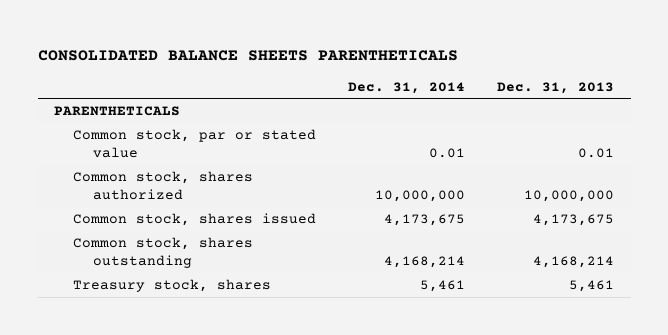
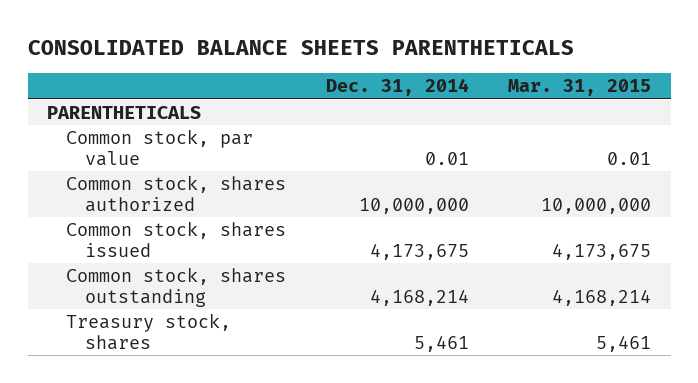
[497,81,615,94] Dec. 31, 2013 -> none
none -> [508,79,652,97] Mar. 31, 2015
[73,129,317,158] Common stock, par or stated value -> [66,128,254,166] Common stock, par value

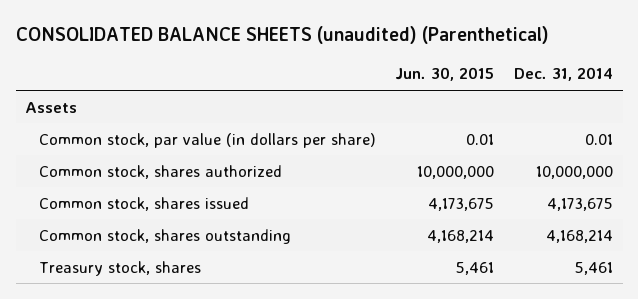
[27,40,574,56] CONSOLIDATED BALANCE SHEETS PARENTHETICALS -> [15,26,549,45] CONSOLIDATED BALANCE SHEETS (unaudited) (Parenthetical)
[508,79,652,97] Mar. 31, 2015 -> none
none -> [395,67,495,82] Jun. 30, 2015
[47,105,202,119] PARENTHETICALS -> none
none -> [25,101,78,113] Assets
[66,128,254,166] Common stock, par value -> [39,132,377,148] Common stock, par value (in dollars per share)

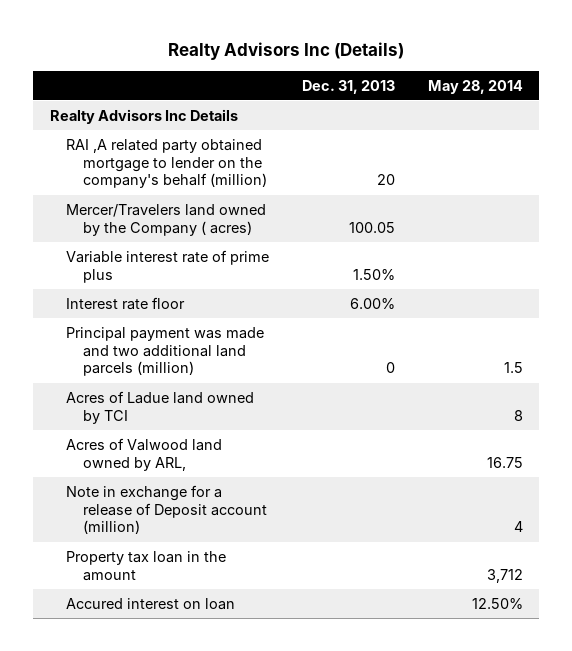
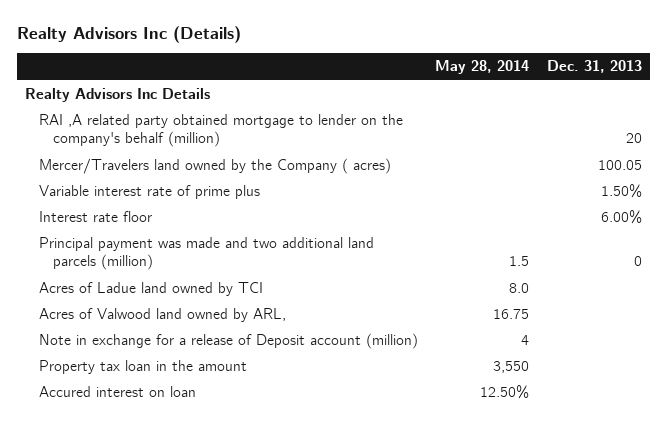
[513,409,523,421] 8 -> [509,283,530,294] 8.0
[486,568,523,583] 3,712 -> [493,361,530,374] 3,550

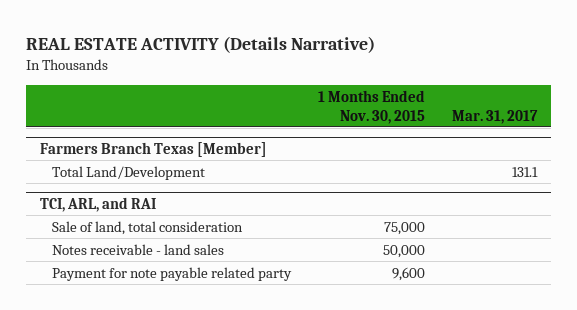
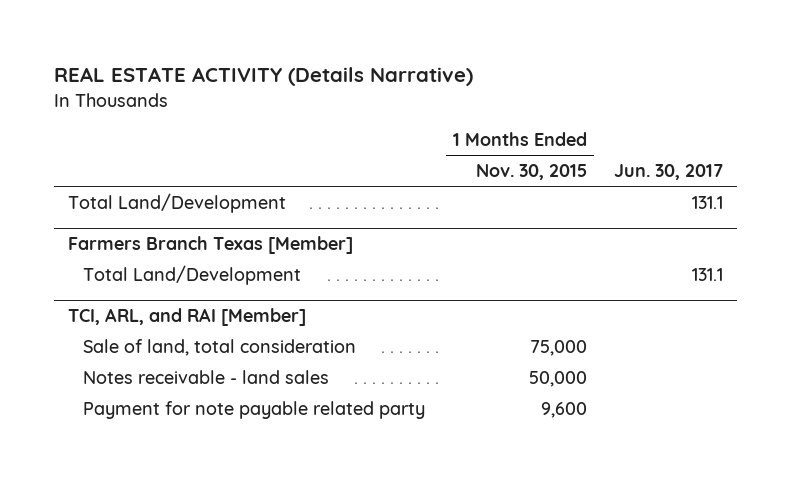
[452,109,539,124] Mar. 31, 2017 -> none
none -> [614,164,724,181] Jun. 30, 2017
none -> [68,192,287,213] Total Land/Development
[39,197,156,213] TCI, ARL, and RAI -> [68,308,307,327] TCI, ARL, and RAI [Member]

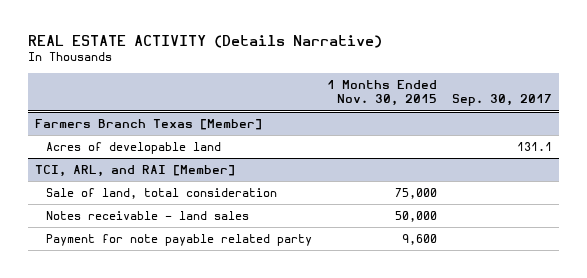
[614,164,724,181] Jun. 30, 2017 -> none
none -> [452,94,553,107] Sep. 30, 2017
[68,192,287,213] Total Land/Development -> none
[83,264,302,285] Total Land/Development -> [46,141,222,154] Acres of developable land

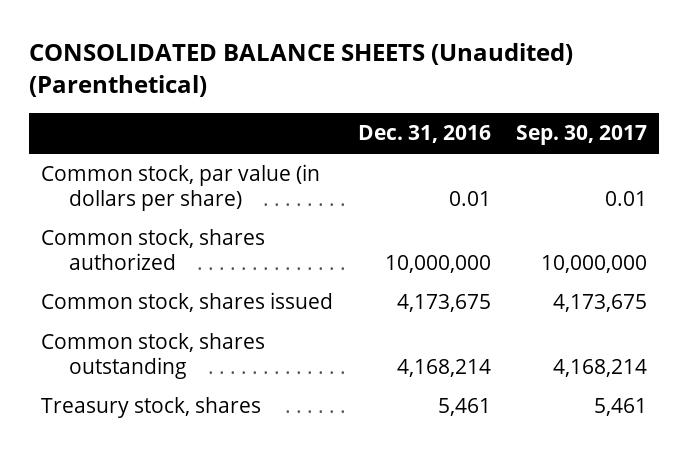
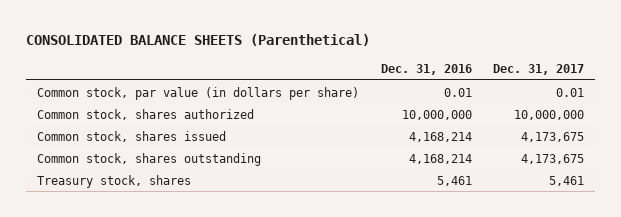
[29,42,574,97] CONSOLIDATED BALANCE SHEETS (Unaudited) (Parenthetical) -> [26,34,371,47] CONSOLIDATED BALANCE SHEETS (Parenthetical)
[515,125,647,146] Sep. 30, 2017 -> none
none -> [492,64,584,76] Dec. 31, 2017
[396,294,491,313] 4,173,675 -> [408,131,472,142] 4,168,214

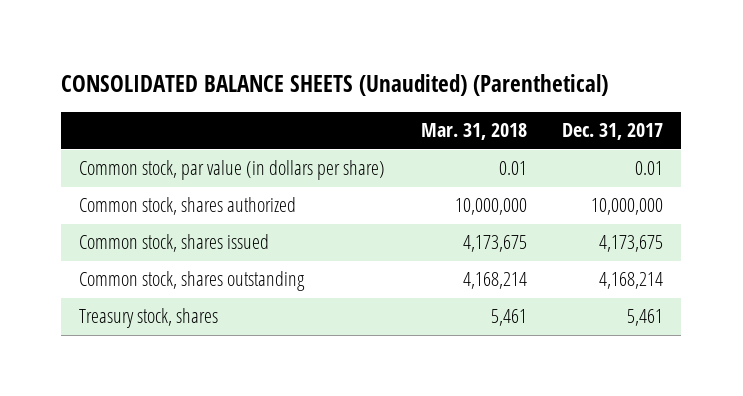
[26,34,371,47] CONSOLIDATED BALANCE SHEETS (Parenthetical) -> [61,73,609,96] CONSOLIDATED BALANCE SHEETS (Unaudited) (Parenthetical)
[380,64,472,76] Dec. 31, 2016 -> none
none -> [420,123,527,141] Mar. 31, 2018
[520,153,584,164] 4,173,675 -> [599,272,664,290] 4,168,214

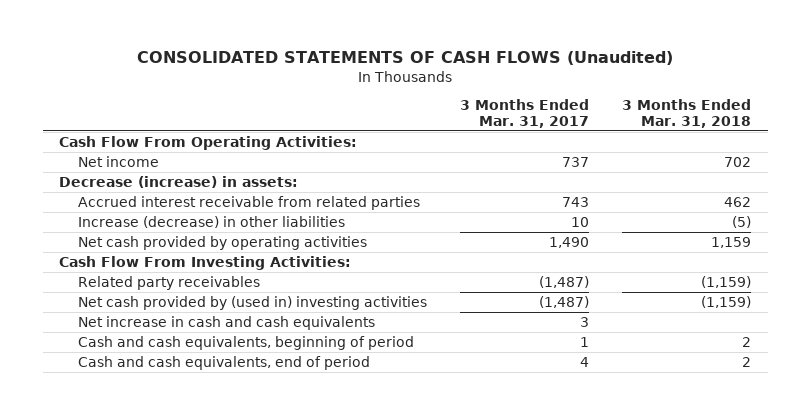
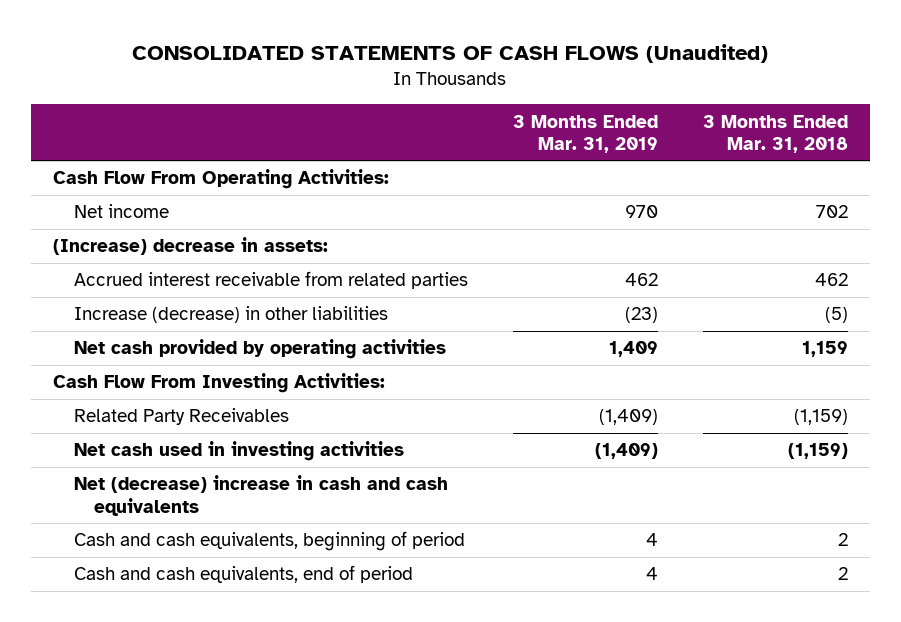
[459,98,589,128] 3 Months Ended Mar. 31, 2017 -> none
none -> [512,114,658,153] 3 Months Ended Mar. 31, 2019
[59,175,299,188] Decrease (increase) in assets: -> [53,237,329,256] (Increase) decrease in assets:
[77,275,260,290] Related party receivables -> [73,408,289,426] Related Party Receivables
[77,295,427,310] Net cash provided by (used in) investing activities -> [73,441,404,462] Net cash used in investing activities
[77,315,375,330] Net increase in cash and cash equivalents -> [73,475,448,516] Net (decrease) increase in cash and cash equivalents

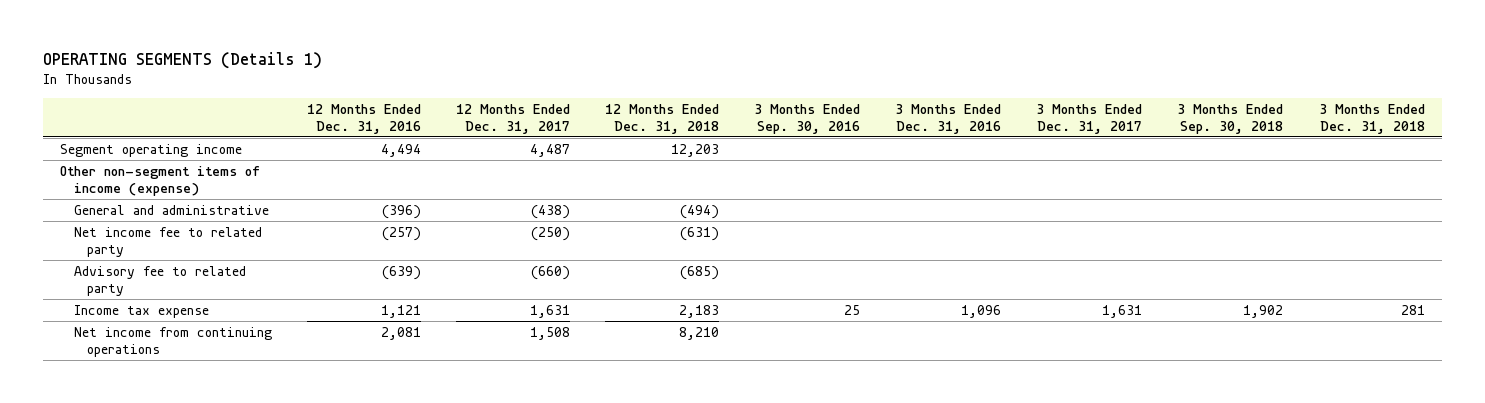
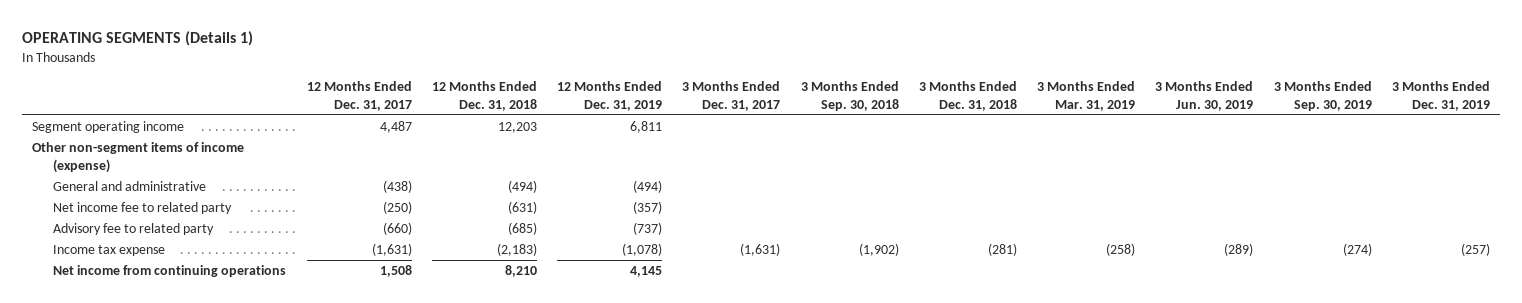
[306,104,421,134] 12 Months Ended Dec. 31, 2016 -> none
[754,104,861,134] 3 Months Ended Sep. 30, 2016 -> none
[895,104,1002,134] 3 Months Ended Dec. 31, 2016 -> none
none -> [557,81,663,111] 12 Months Ended Dec. 31, 2019
none -> [1037,81,1136,111] 3 Months Ended Mar. 31, 2019
none -> [1155,81,1254,111] 3 Months Ended Jun. 30, 2019
none -> [1273,81,1372,111] 3 Months Ended Sep. 30, 2019
none -> [1391,81,1490,111] 3 Months Ended Dec. 31, 2019
[529,304,570,318] 1,631 -> [371,243,412,257] (1,631)
[678,304,719,318] 2,183 -> [496,243,537,257] (2,183)
[1102,304,1143,318] 1,631 -> [740,243,781,257] (1,631)
[1243,304,1284,318] 1,902 -> [858,243,899,257] (1,902)
[1400,304,1425,315] 281 -> [987,243,1017,257] (281)

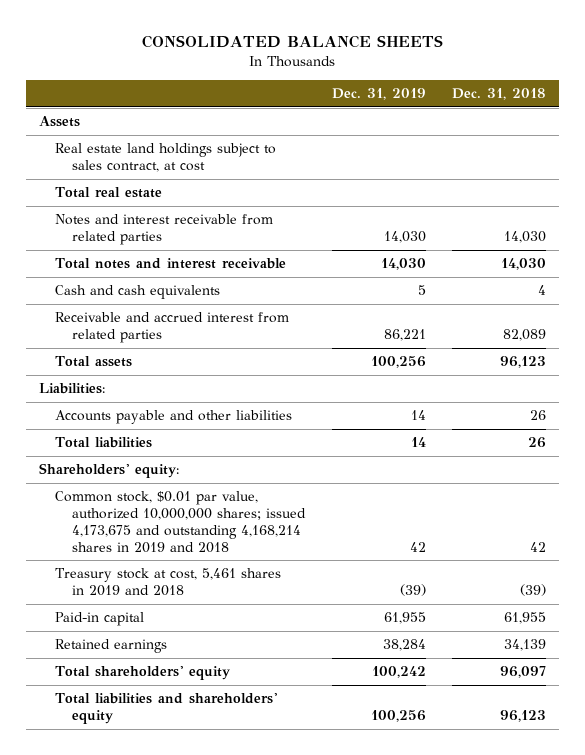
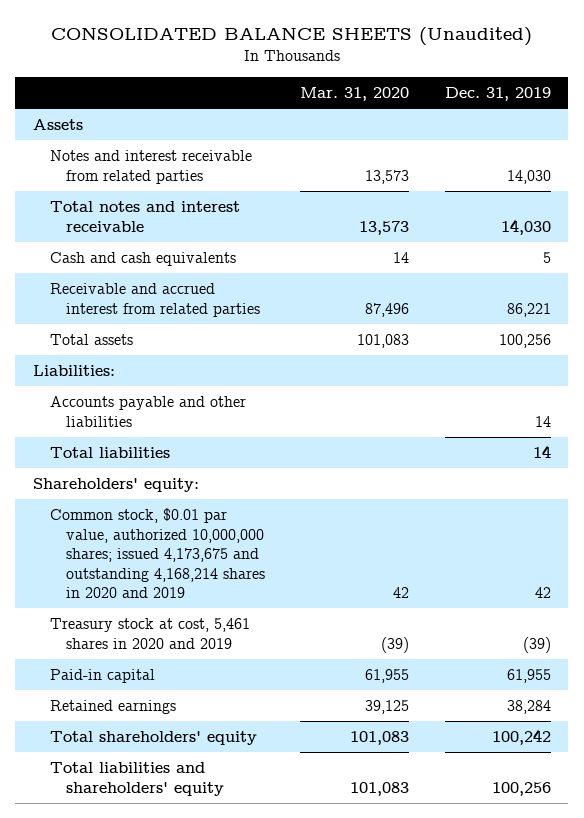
[142,35,444,49] CONSOLIDATED BALANCE SHEETS -> [50,26,532,46] CONSOLIDATED BALANCE SHEETS (Unaudited)
[451,88,546,101] Dec. 31, 2018 -> none
none -> [300,87,410,102] Mar. 31, 2020
[55,143,277,173] Real estate land holdings subject to sales contract, at cost -> none
[55,187,163,199] Total real estate -> none
[55,491,307,553] Common stock, $0.01 par value, authorized 10,000,000 shares; issued 4,173,675 and outstanding 4,168,214 shares in 2019 and 2018 -> [49,508,266,599] Common stock, $0.01 par value, authorized 10,000,000 shares; issued 4,173,675 and outstanding 4,168,214 shares in 2020 and 2019
[55,568,282,597] Treasury stock at cost, 5,461 shares in 2019 and 2018 -> [49,618,250,649] Treasury stock at cost, 5,461 shares in 2020 and 2019

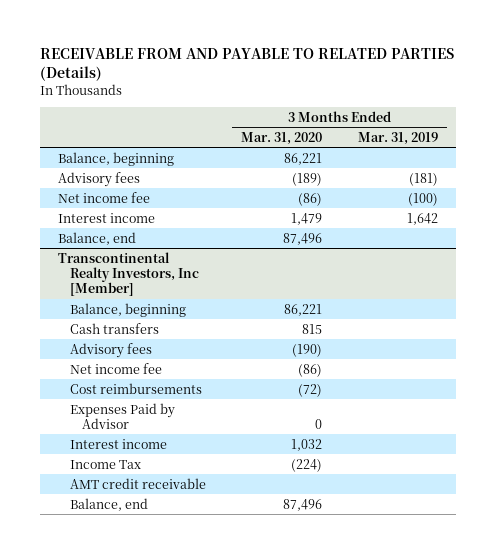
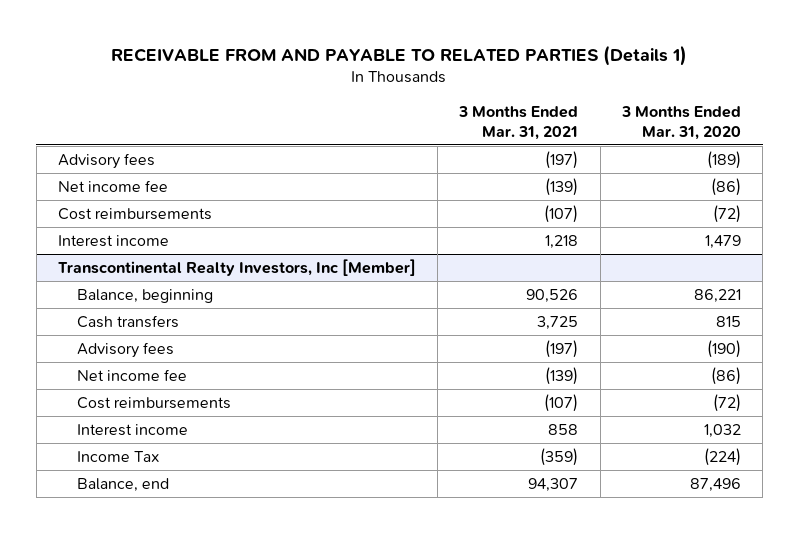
[39,48,454,82] RECEIVABLE FROM AND PAYABLE TO RELATED PARTIES (Details) -> [111,44,688,66] RECEIVABLE FROM AND PAYABLE TO RELATED PARTIES (Details 1)
[357,131,438,145] Mar. 31, 2019 -> none
none -> [458,105,579,140] 3 Months Ended Mar. 31, 2021
[57,151,174,166] Balance, beginning -> none
none -> [57,207,212,220] Cost reimbursements
[57,231,136,245] Balance, end -> none
[69,402,175,429] Expenses Paid by Advisor -> none
[69,477,206,489] AMT credit receivable -> none

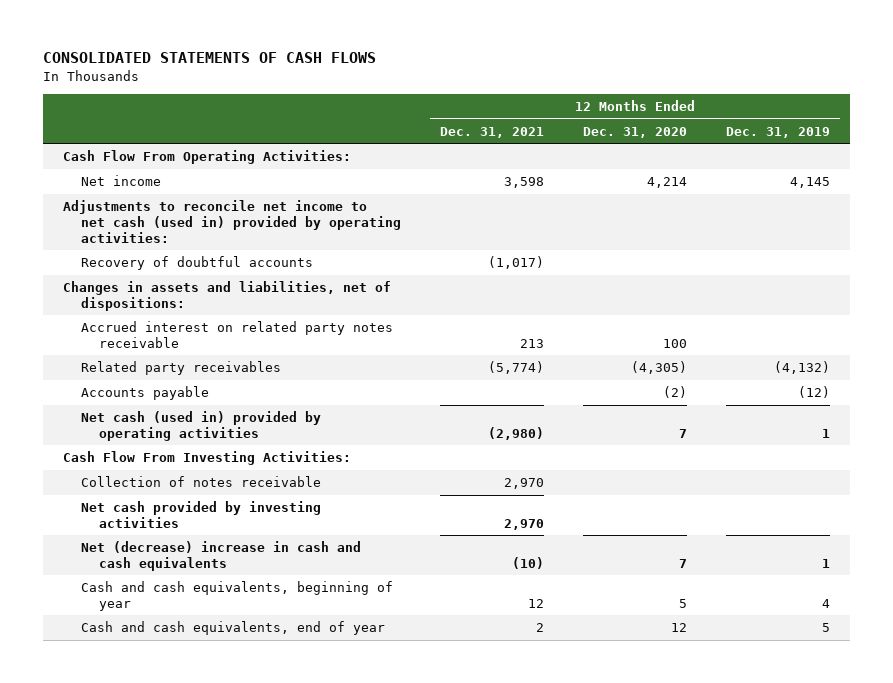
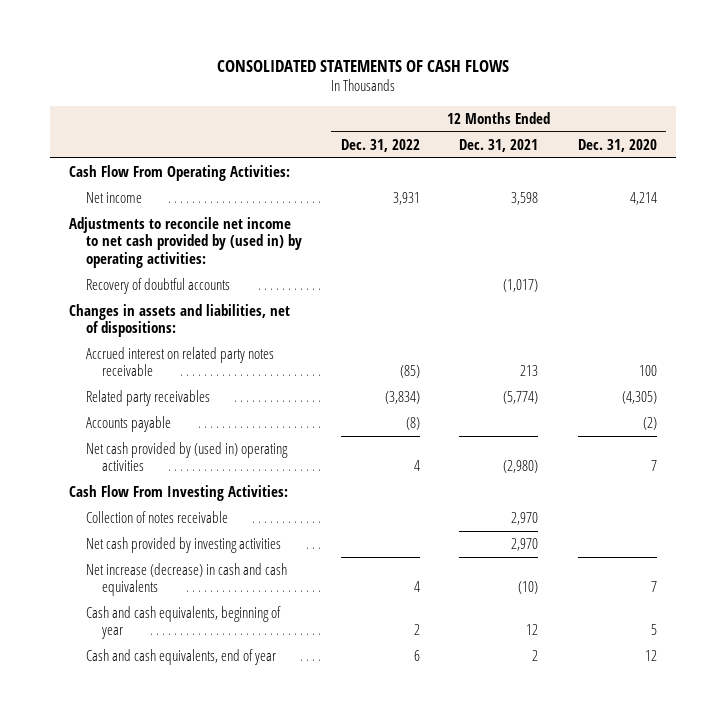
[726,126,831,138] Dec. 31, 2019 -> none
none -> [340,138,420,152] Dec. 31, 2022
[62,200,401,243] Adjustments to reconcile net income to net cash (used in) provided by operating activities: -> [69,217,302,268] Adjustments to reconcile net income to net cash provided by (used in) by operating activities:
[80,411,321,441] Net cash (used in) provided by operating activities -> [85,442,288,472] Net cash provided by (used in) operating activities
[80,541,361,571] Net (decrease) increase in cash and cash equivalents -> [85,563,287,597] Net increase (decrease) in cash and cash equivalents

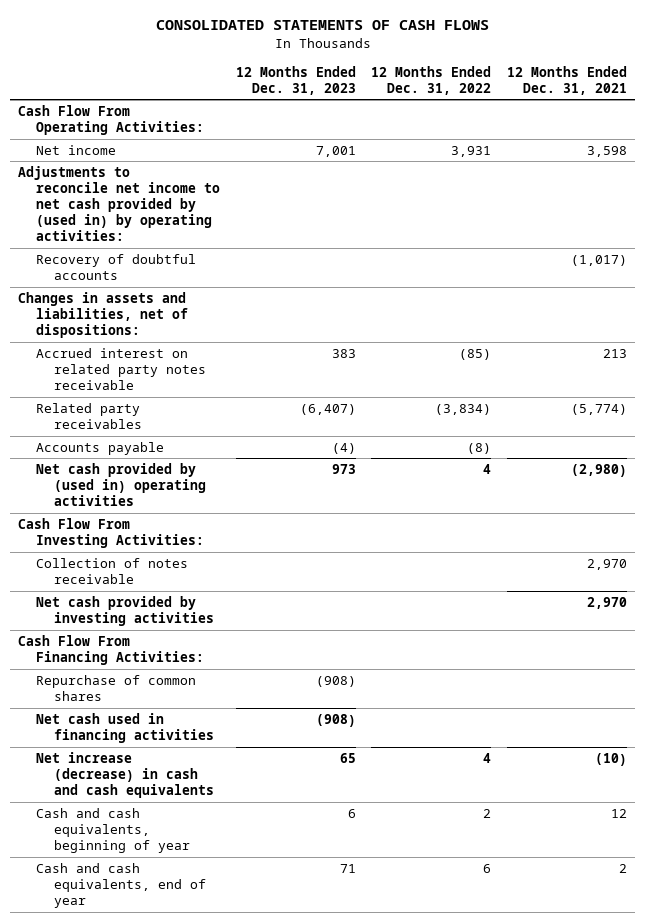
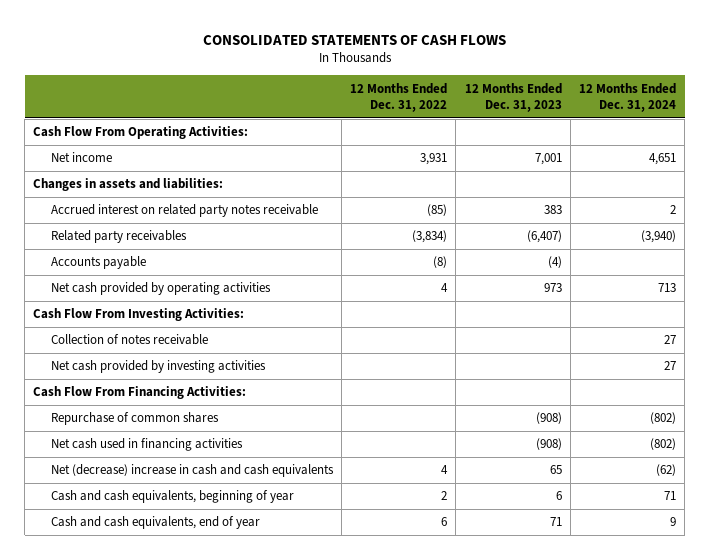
[506,65,627,95] 12 Months Ended Dec. 31, 2021 -> none
none -> [579,82,677,113] 12 Months Ended Dec. 31, 2024
[18,165,221,242] Adjustments to reconcile net income to net cash provided by (used in) by operating activities: -> none
[36,253,197,280] Recovery of doubtful accounts -> none
[18,291,189,339] Changes in assets and liabilities, net of dispositions: -> [33,178,224,192] Changes in assets and liabilities:
[36,462,207,507] Net cash provided by (used in) operating activities -> [50,282,271,296] Net cash provided by operating activities
[36,751,215,799] Net increase (decrease) in cash and cash equivalents -> [50,464,334,478] Net (decrease) increase in cash and cash equivalents

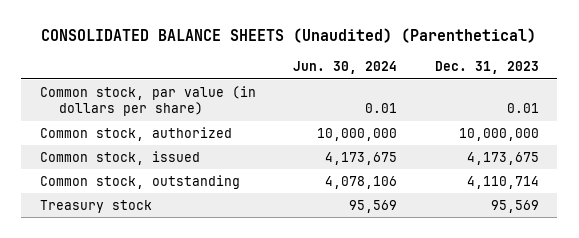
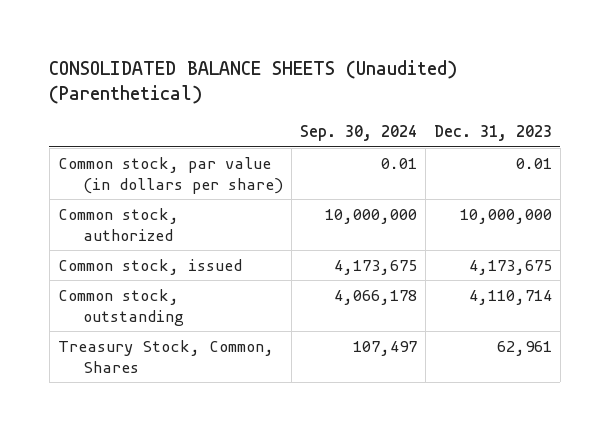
[293,61,398,75] Jun. 30, 2024 -> none
none -> [299,125,417,142] Sep. 30, 2024
[39,199,152,213] Treasury stock -> [57,339,274,373] Treasury Stock, Common, Shares
[490,199,539,213] 95,569 -> [496,340,552,356] 62,961

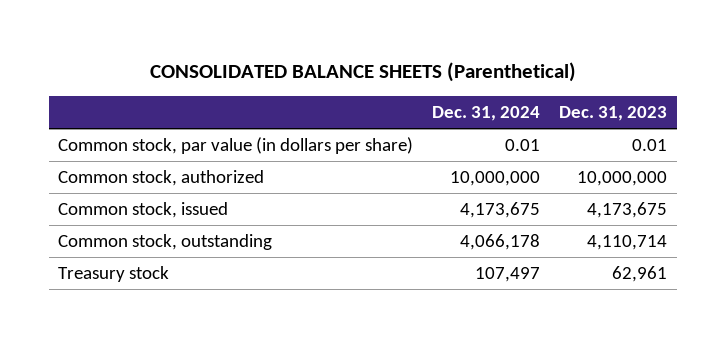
[49,59,458,105] CONSOLIDATED BALANCE SHEETS (Unaudited) (Parenthetical) -> [149,61,576,82] CONSOLIDATED BALANCE SHEETS (Parenthetical)
[299,125,417,142] Sep. 30, 2024 -> none
none -> [432,106,541,122] Dec. 31, 2024
[57,339,274,373] Treasury Stock, Common, Shares -> [58,266,170,283] Treasury stock

